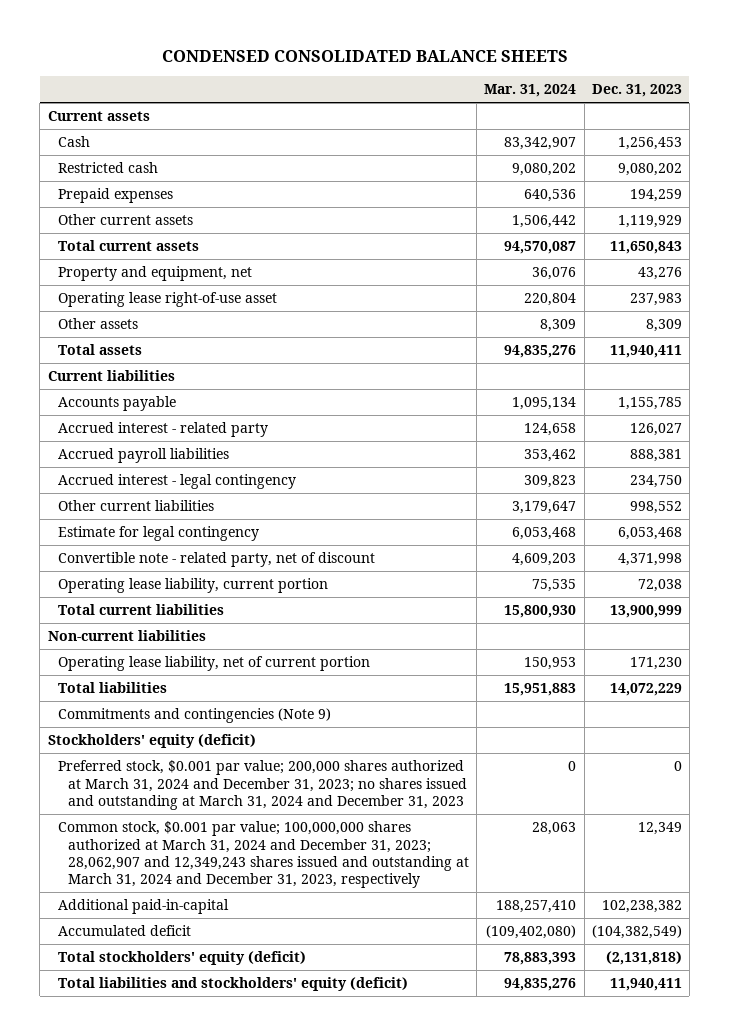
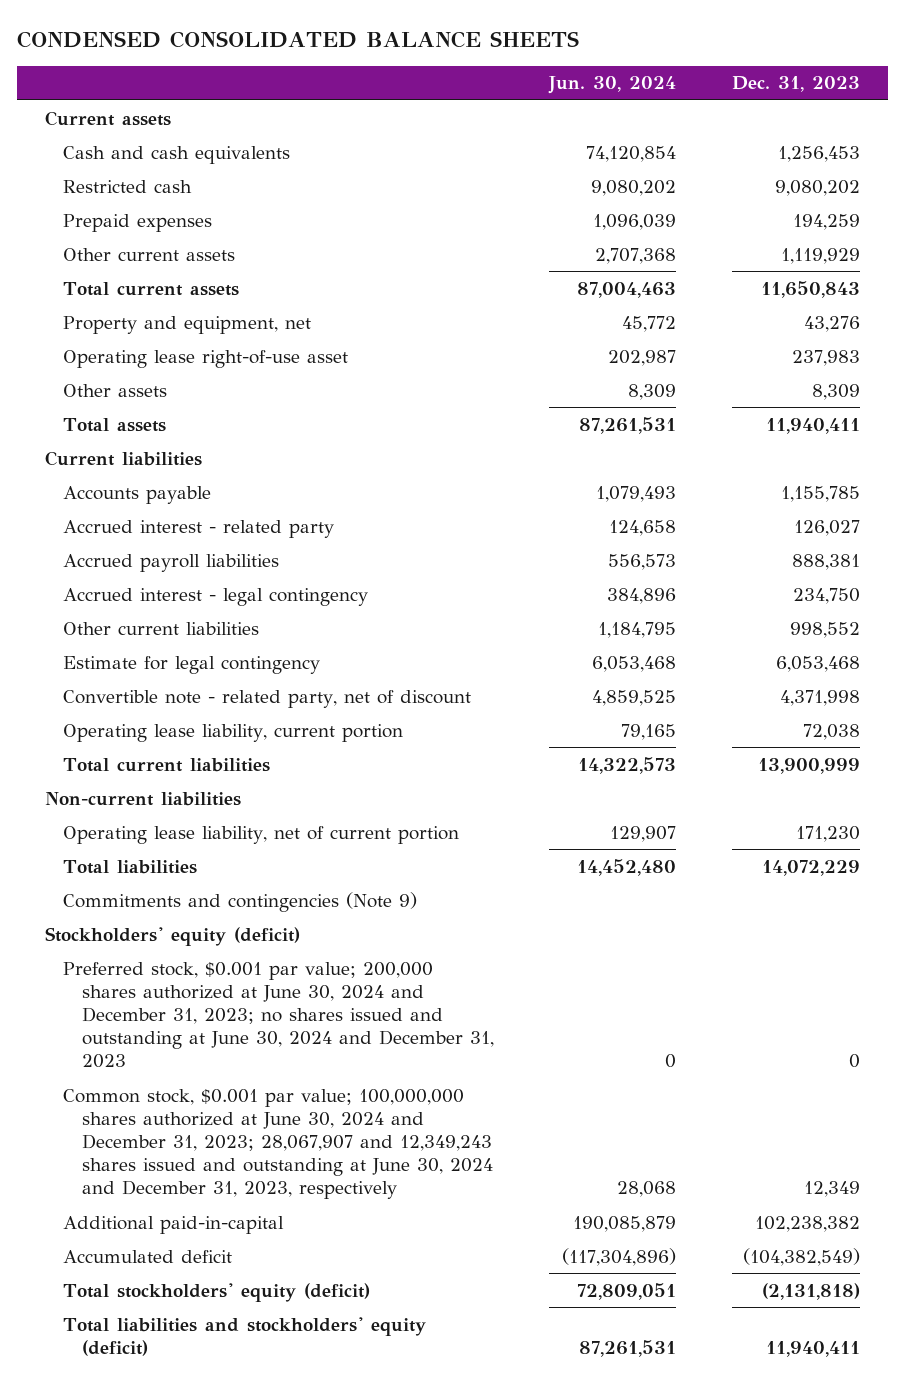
[484,84,577,98] Mar. 31, 2024 -> none
none -> [548,76,677,95] Jun. 30, 2024
[57,136,90,148] Cash -> [63,145,291,164] Cash and cash equivalents
[57,760,467,810] Preferred stock, $0.001 par value; 200,000 shares authorized at March 31, 2024 and December 31, 2023; no shares issued and outstanding at March 31, 2024 and December 31, 2023 -> [63,961,494,1069] Preferred stock, $0.001 par value; 200,000 shares authorized at June 30, 2024 and December 31, 2023; no shares issued and outstanding at June 30, 2024 and December 31, 2023
[57,821,469,889] Common stock, $0.001 par value; 100,000,000 shares authorized at March 31, 2024 and December 31, 2023; 28,062,907 and 12,349,243 shares issued and outstanding at March 31, 2024 and December 31, 2023, respectively -> [63,1088,493,1200] Common stock, $0.001 par value; 100,000,000 shares authorized at June 30, 2024 and December 31, 2023; 28,067,907 and 12,349,243 shares issued and outstanding at June 30, 2024 and December 31, 2023, respectively

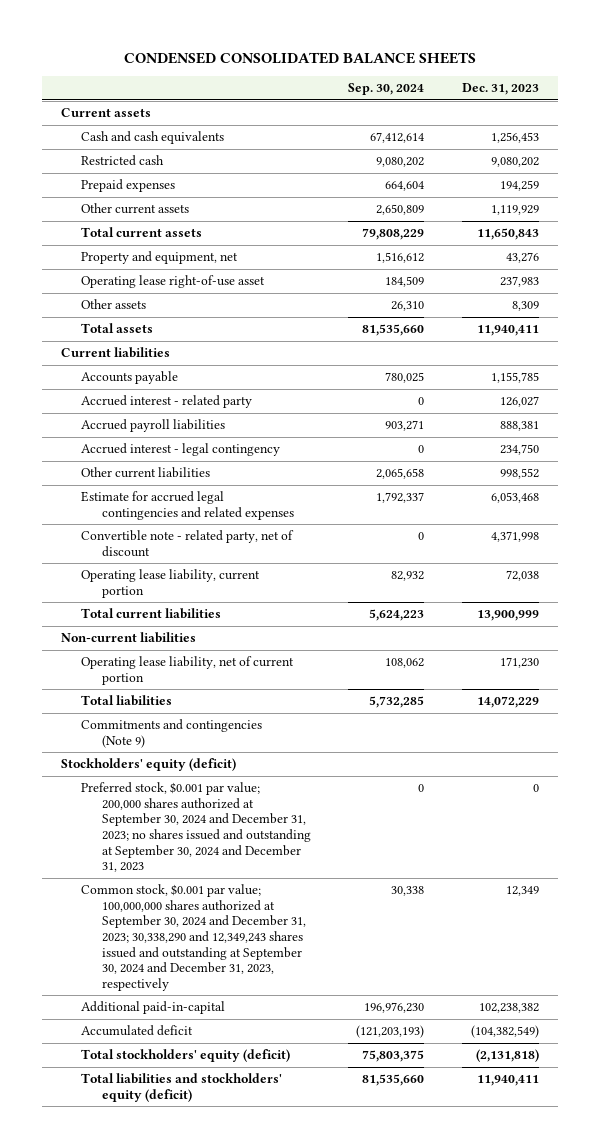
[548,76,677,95] Jun. 30, 2024 -> none
none -> [348,83,425,96] Sep. 30, 2024
[63,655,321,674] Estimate for legal contingency -> [81,491,294,520] Estimate for accrued legal contingencies and related expenses
[63,961,494,1069] Preferred stock, $0.001 par value; 200,000 shares authorized at June 30, 2024 and December 31, 2023; no shares issued and outstanding at June 30, 2024 and December 31, 2023 -> [81,782,311,873] Preferred stock, $0.001 par value; 200,000 shares authorized at September 30, 2024 and December 31, 2023; no shares issued and outstanding at September 30, 2024 and December 31, 2023
[63,1088,493,1200] Common stock, $0.001 par value; 100,000,000 shares authorized at June 30, 2024 and December 31, 2023; 28,067,907 and 12,349,243 shares issued and outstanding at June 30, 2024 and December 31, 2023, respectively -> [81,884,306,991] Common stock, $0.001 par value; 100,000,000 shares authorized at September 30, 2024 and December 31, 2023; 30,338,290 and 12,349,243 shares issued and outstanding at September 30, 2024 and December 31, 2023, respectively

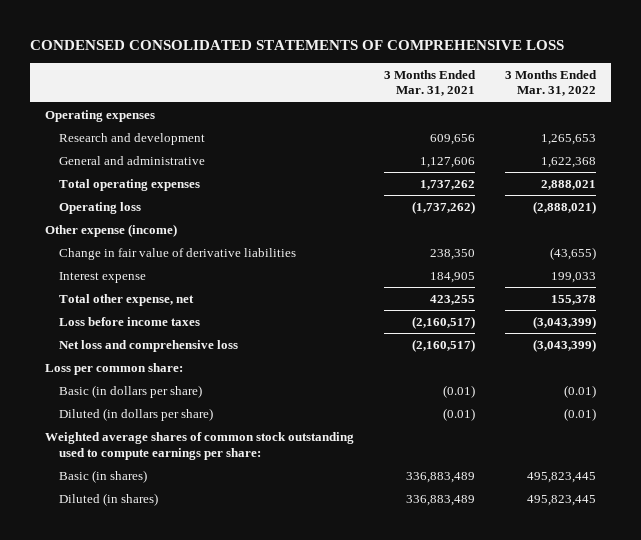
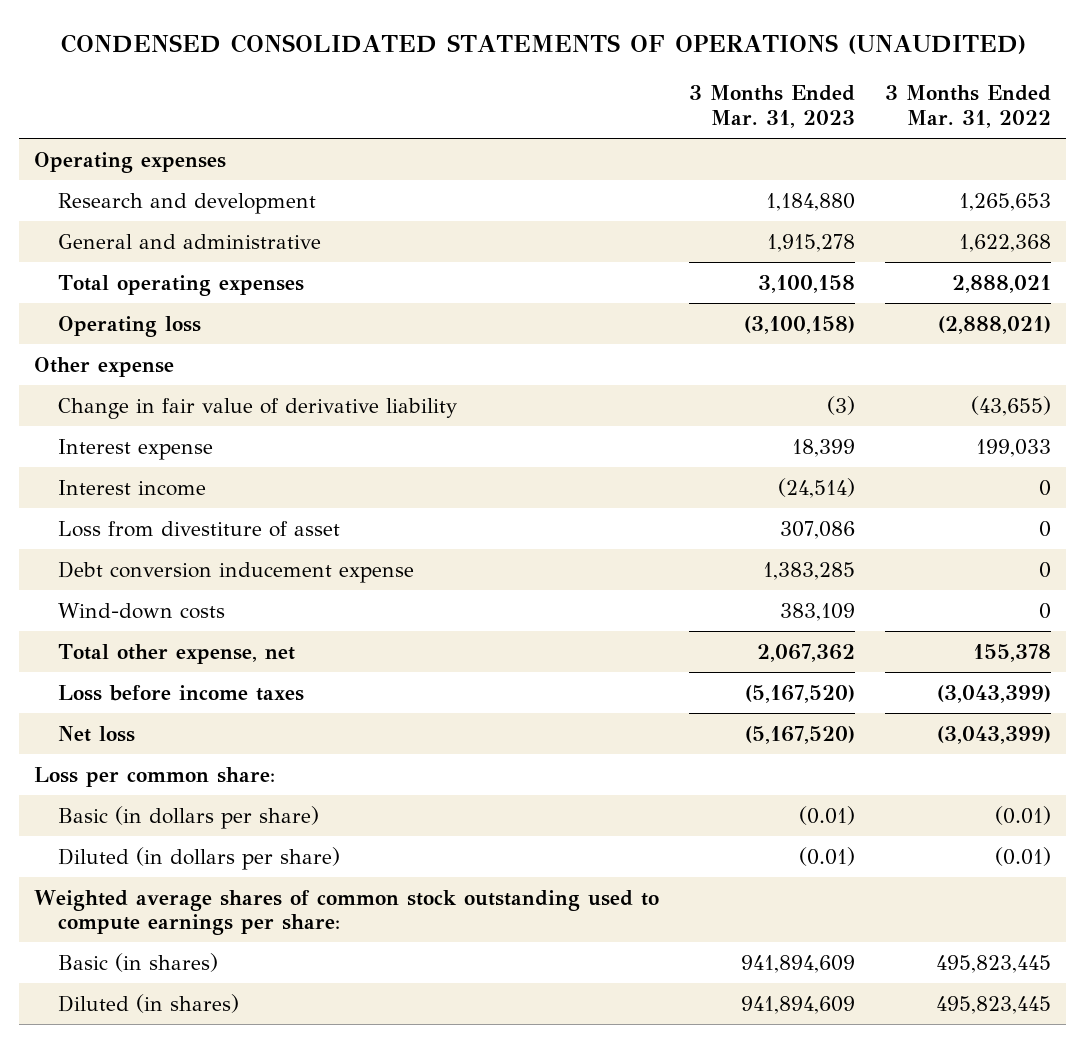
[30,40,565,51] CONDENSED CONSOLIDATED STATEMENTS OF COMPREHENSIVE LOSS -> [60,33,1026,54] CONDENSED CONSOLIDATED STATEMENTS OF OPERATIONS (UNAUDITED)
[383,69,476,97] 3 Months Ended Mar. 31, 2021 -> none
none -> [689,85,856,128] 3 Months Ended Mar. 31, 2023
[45,223,178,237] Other expense (income) -> [34,356,175,377] Other expense
[58,247,296,260] Change in fair value of derivative liabilities -> [58,397,458,419] Change in fair value of derivative liability
none -> [58,479,207,496] Interest income
none -> [58,520,341,537] Loss from divestiture of asset
none -> [58,560,415,583] Debt conversion inducement expense
none -> [58,602,226,619] Wind-down costs
[58,339,238,352] Net loss and comprehensive loss -> [58,725,136,742] Net loss

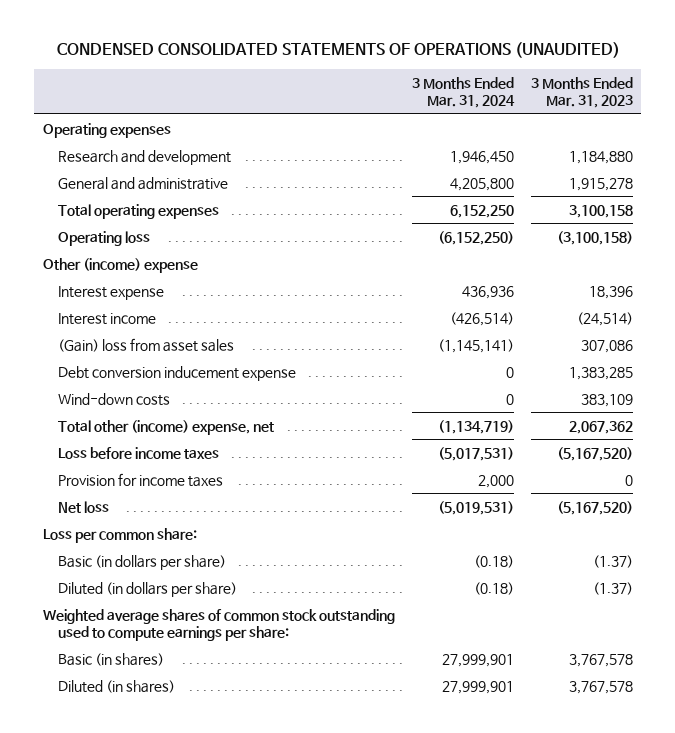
[885,85,1052,128] 3 Months Ended Mar. 31, 2022 -> none
none -> [411,76,515,108] 3 Months Ended Mar. 31, 2024
[58,397,458,419] Change in fair value of derivative liability -> none
[34,356,175,377] Other expense -> [42,257,198,273] Other (income) expense
[792,438,856,457] 18,399 -> [588,285,633,299] 18,396
[58,520,341,537] Loss from divestiture of asset -> [58,337,235,352] (Gain) loss from asset sales
[58,643,296,664] Total other expense, net -> [58,419,275,435] Total other (income) expense, net
none -> [58,472,224,487] Provision for income taxes
[799,805,856,825] (0.01) -> [592,554,633,568] (1.37)
[799,846,856,866] (0.01) -> [592,581,633,595] (1.37)
[741,954,856,973] 941,894,609 -> [568,653,633,667] 3,767,578
[741,995,856,1014] 941,894,609 -> [568,680,633,694] 3,767,578

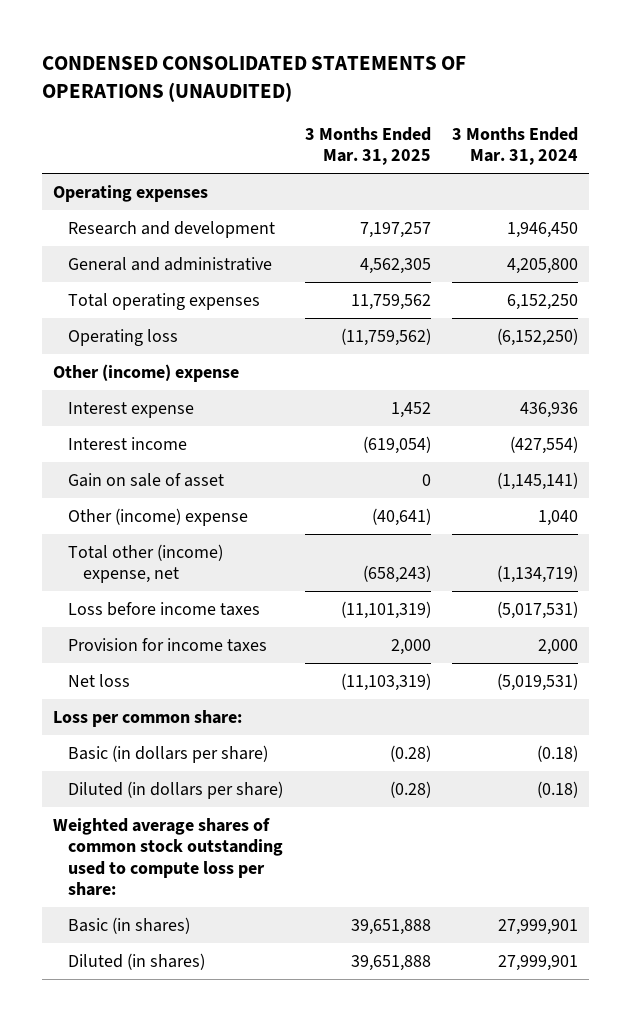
[530,76,633,108] 3 Months Ended Mar. 31, 2023 -> none
none -> [304,126,431,166] 3 Months Ended Mar. 31, 2025
[58,365,297,381] Debt conversion inducement expense -> none
[58,392,171,406] Wind-down costs -> none
[449,311,514,326] (426,514) -> [510,435,579,454] (427,554)
[58,337,235,352] (Gain) loss from asset sales -> [67,472,224,487] Gain on sale of asset
none -> [67,507,248,526] Other (income) expense
[42,608,395,641] Weighted average shares of common stock outstanding used to compute earnings per share: -> [52,817,283,896] Weighted average shares of common stock outstanding used to compute loss per share:

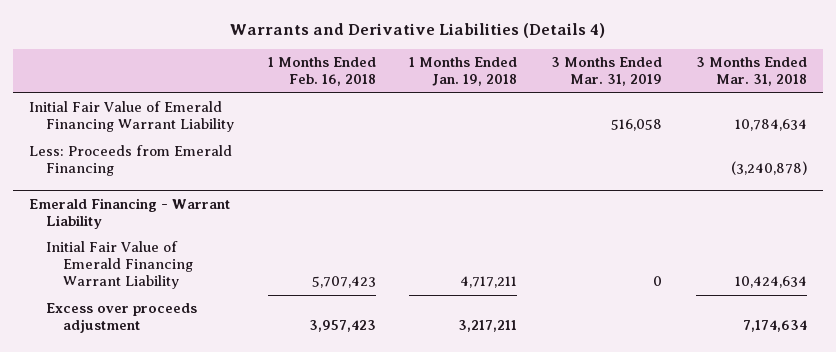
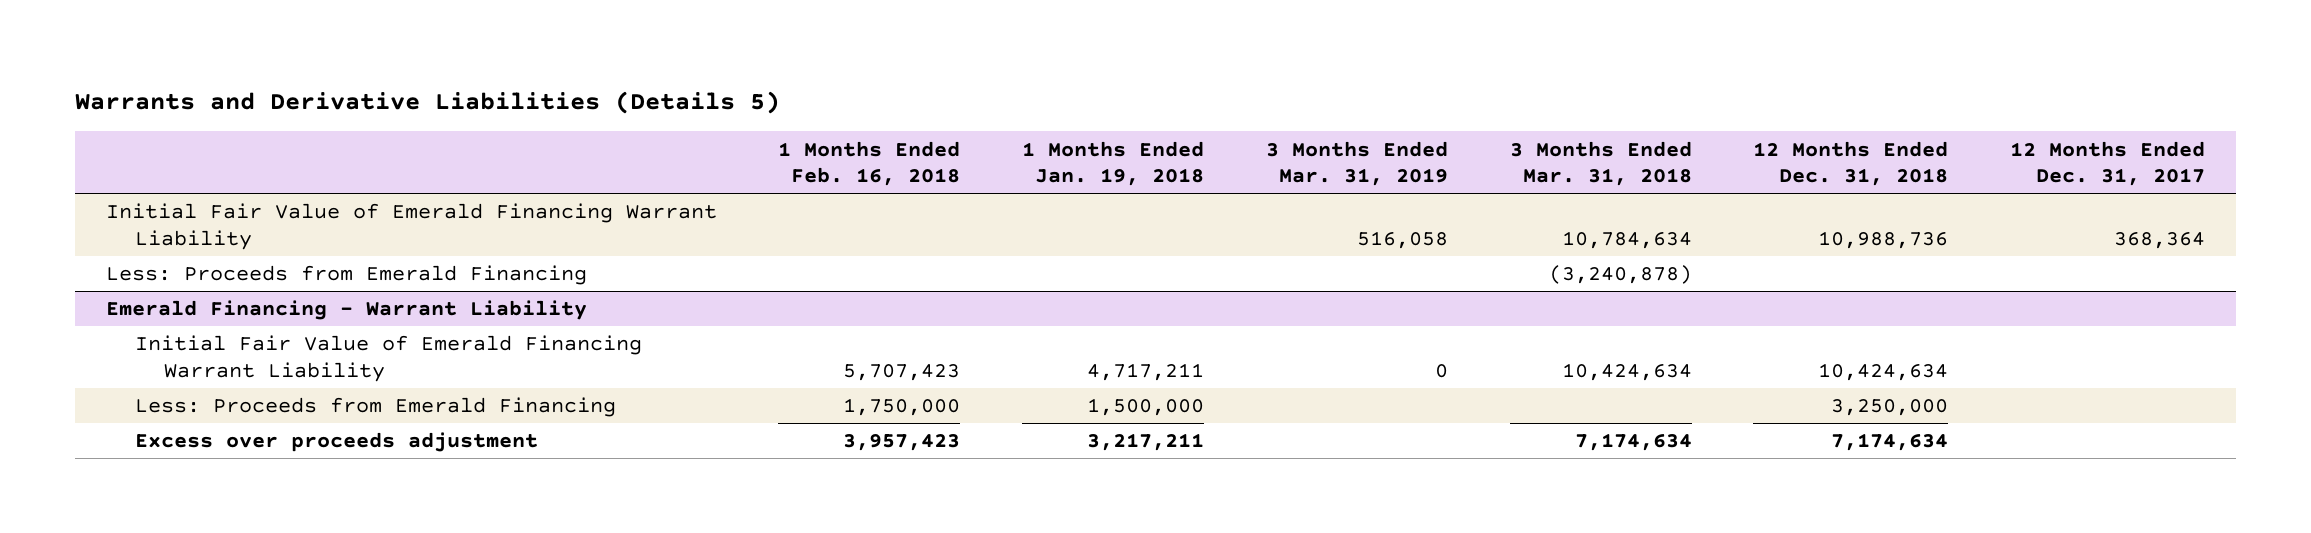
[229,22,605,38] Warrants and Derivative Liabilities (Details 4) -> [74,91,780,115] Warrants and Derivative Liabilities (Details 5)
none -> [1753,140,1949,187] 12 Months Ended Dec. 31, 2018
none -> [2010,140,2206,187] 12 Months Ended Dec. 31, 2017
none -> [134,397,616,418] Less: Proceeds from Emerald Financing

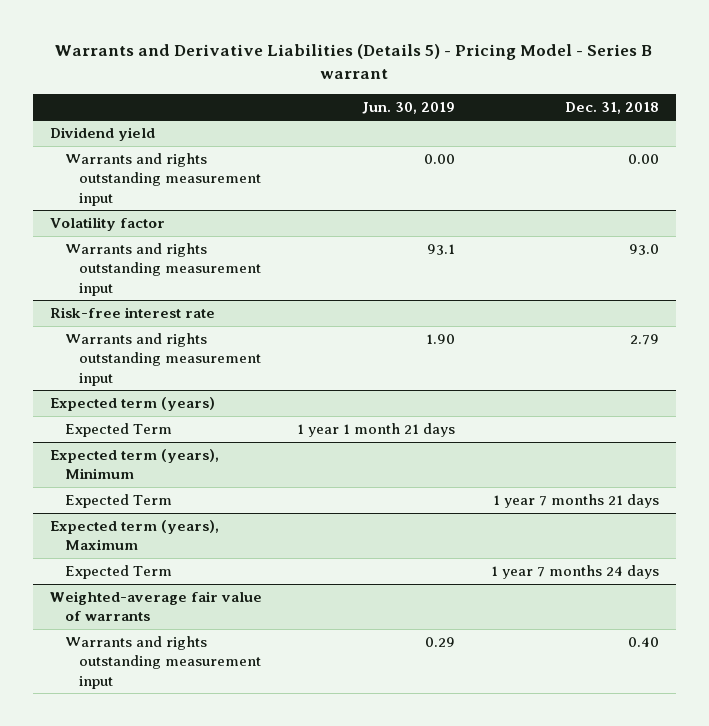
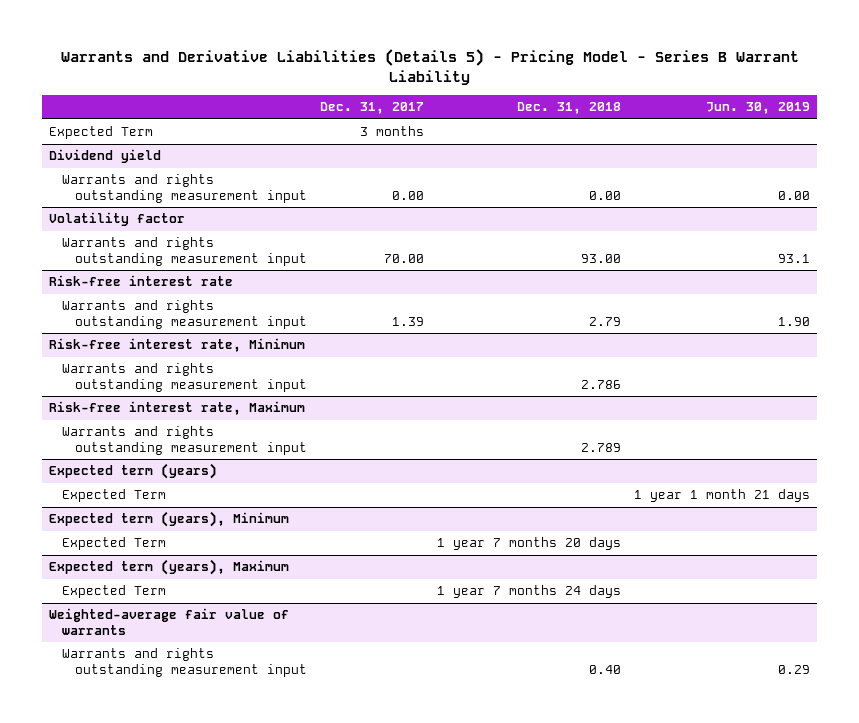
[55,43,653,79] Warrants and Derivative Liabilities (Details 5) - Pricing Model - Series B warrant -> [60,49,799,86] Warrants and Derivative Liabilities (Details 5) - Pricing Model - Series B Warrant Liability
none -> [320,102,425,115] Dec. 31, 2017
none -> [49,126,154,140] Expected Term
[628,243,659,255] 93.0 -> [581,253,622,263] 93.00
none -> [49,338,306,353] Risk-free interest rate, Minimum
none -> [61,363,307,392] Warrants and rights outstanding measurement input
none -> [49,401,306,416] Risk-free interest rate, Maximum
none -> [61,426,307,455] Warrants and rights outstanding measurement input
[492,493,659,508] 1 year 7 months 21 days -> [437,537,622,551] 1 year 7 months 20 days

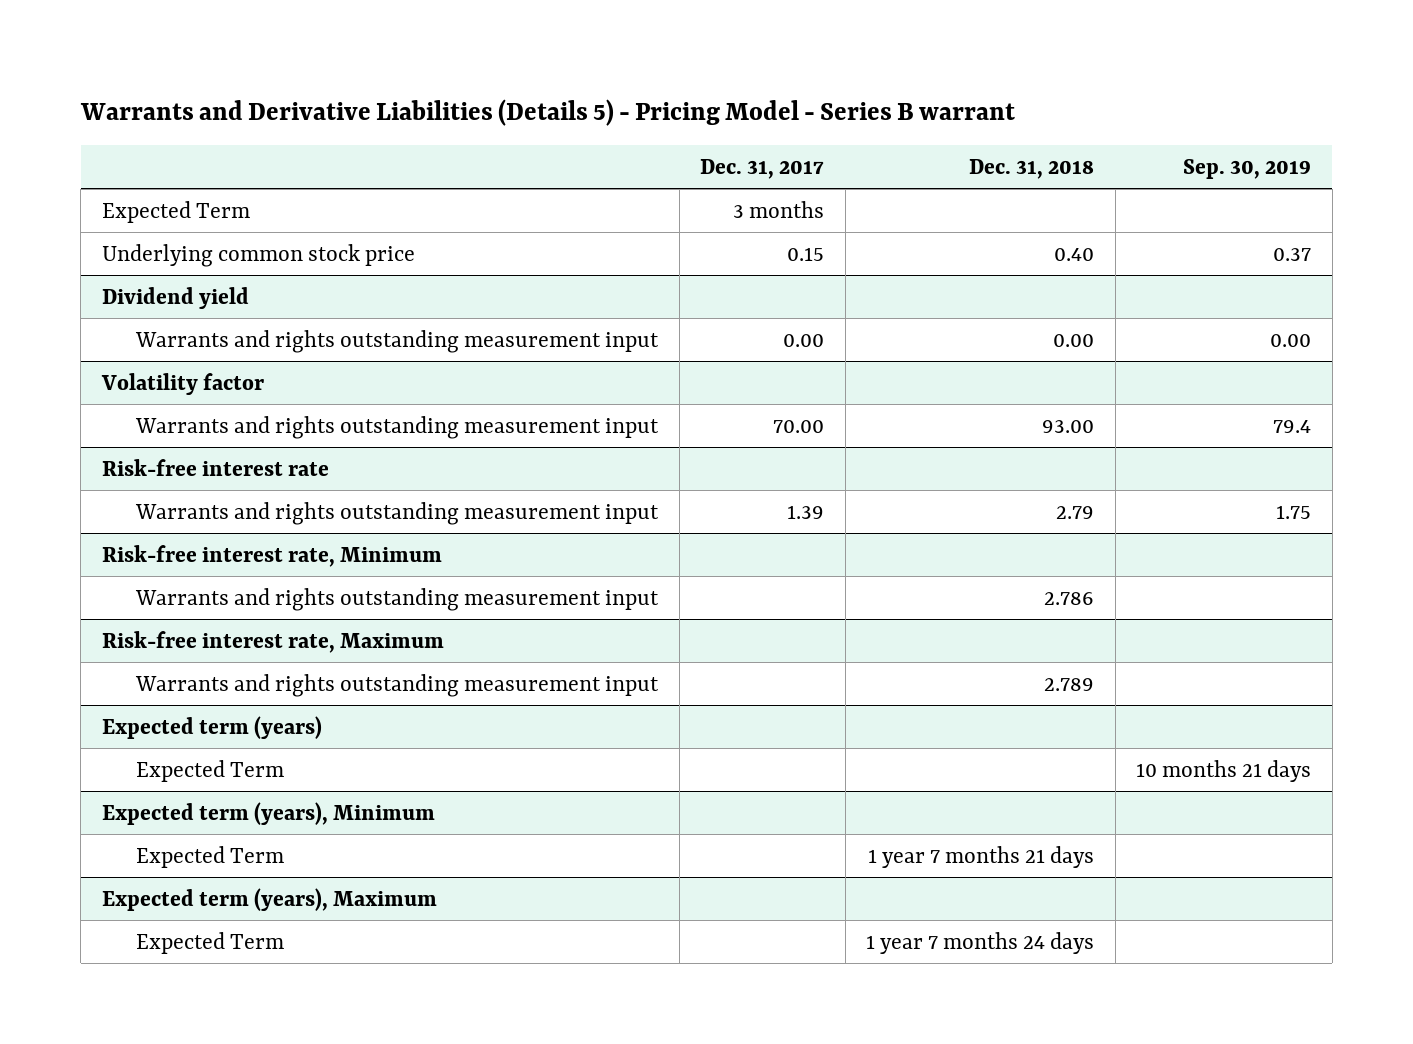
[60,49,799,86] Warrants and Derivative Liabilities (Details 5) - Pricing Model - Series B Warrant Liability -> [79,98,1015,126] Warrants and Derivative Liabilities (Details 5) - Pricing Model - Series B warrant
[706,102,811,115] Jun. 30, 2019 -> none
none -> [1183,158,1312,179] Sep. 30, 2019
none -> [101,243,415,267] Underlying common stock price
[437,537,622,551] 1 year 7 months 20 days -> [868,845,1095,868] 1 year 7 months 21 days
[49,608,290,635] Weighted-average fair value of warrants -> none
[61,648,307,677] Warrants and rights outstanding measurement input -> none

